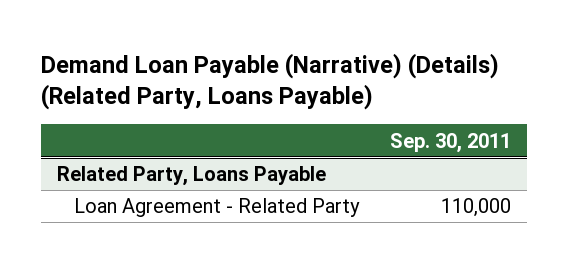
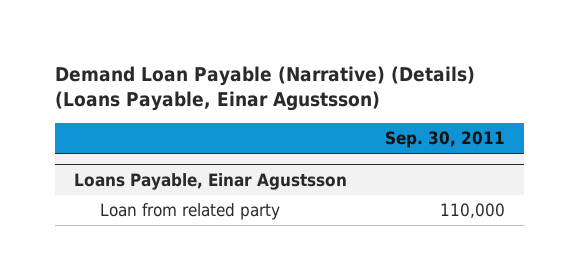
[41,52,500,111] Demand Loan Payable (Narrative) (Details) (Related Party, Loans Payable) -> [54,65,475,112] Demand Loan Payable (Narrative) (Details) (Loans Payable, Einar Agustsson)
[56,166,326,187] Related Party, Loans Payable -> none
none -> [73,172,347,190] Loans Payable, Einar Agustsson
[73,198,360,218] Loan Agreement - Related Party -> [100,203,281,221] Loan from related party

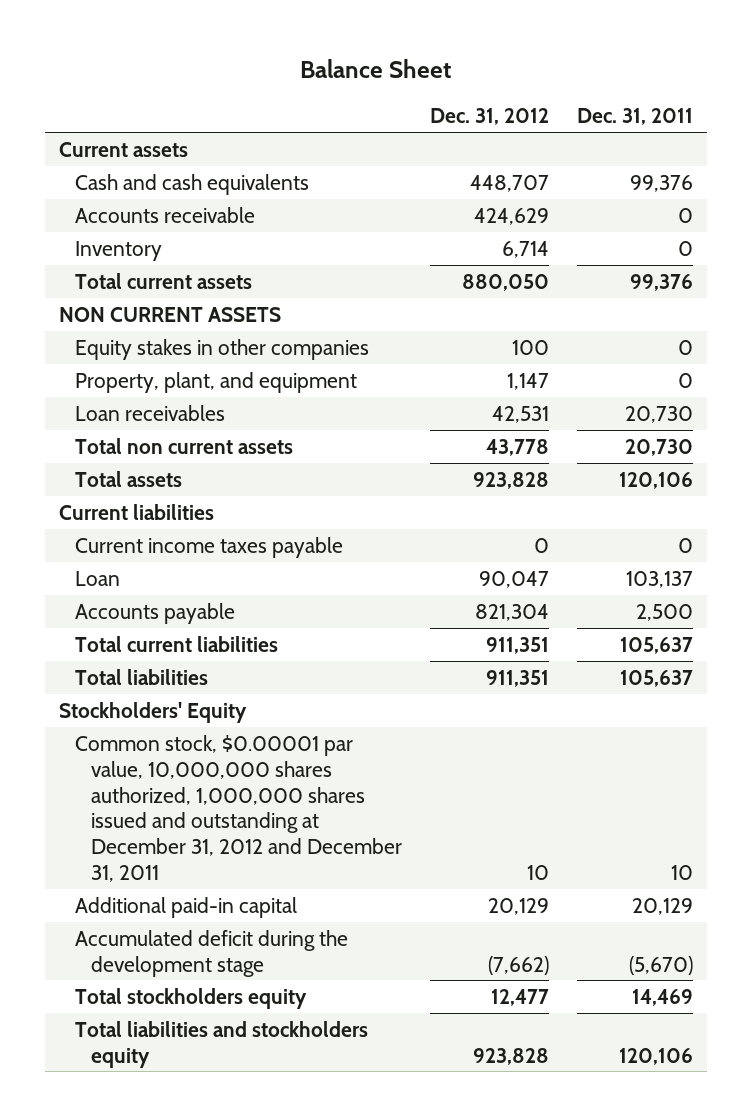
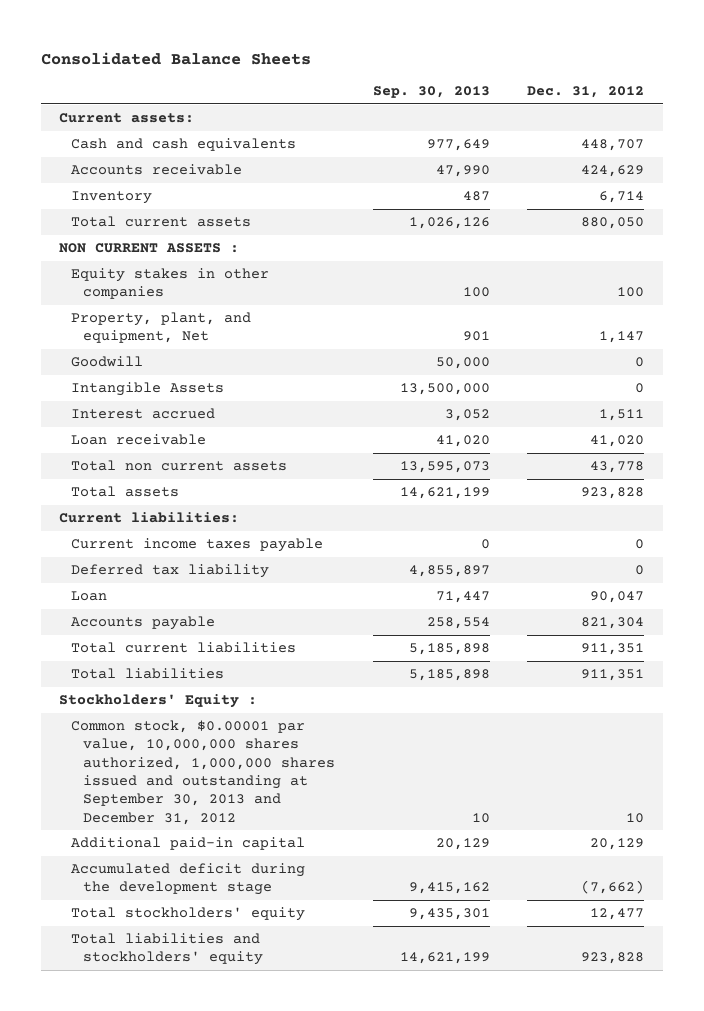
[300,59,452,79] Balance Sheet -> [40,51,311,65] Consolidated Balance Sheets
[577,108,694,126] Dec. 31, 2011 -> none
none -> [372,86,490,99] Sep. 30, 2013
[59,141,189,157] Current assets -> [59,113,195,124] Current assets:
[59,306,282,322] NON CURRENT ASSETS -> [59,243,240,254] NON CURRENT ASSETS :
[75,371,358,393] Property, plant, and equipment -> [71,312,252,344] Property, plant, and equipment, Net
none -> [71,356,144,368] Goodwill
none -> [71,382,225,397] Intangible Assets
none -> [71,408,216,420] Interest accrued
[75,404,226,421] Loan receivables -> [71,434,207,446] Loan receivable
[492,405,550,423] 42,531 -> [590,435,645,448] 41,020
[59,503,215,520] Current liabilities -> [59,512,240,524] Current liabilities:
none -> [71,564,270,579] Deferred tax liability
[59,701,248,723] Stockholders' Equity -> [59,694,258,709] Stockholders' Equity :
[75,734,403,883] Common stock, $0.00001 par value, 10,000,000 shares authorized, 1,000,000 shares issued and outstanding at December 31, 2012 and December 31, 2011 -> [71,720,336,825] Common stock, $0.00001 par value, 10,000,000 shares authorized, 1,000,000 shares issued and outstanding at September 30, 2013 and December 31, 2012
[75,987,308,1009] Total stockholders equity -> [71,907,306,922] Total stockholders' equity
[75,1020,369,1068] Total liabilities and stockholders equity -> [71,933,264,966] Total liabilities and stockholders' equity

